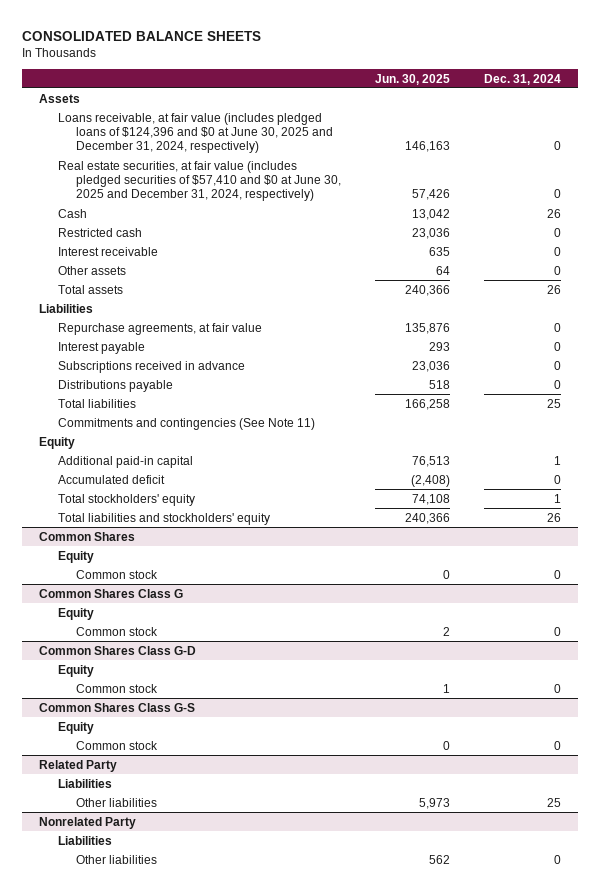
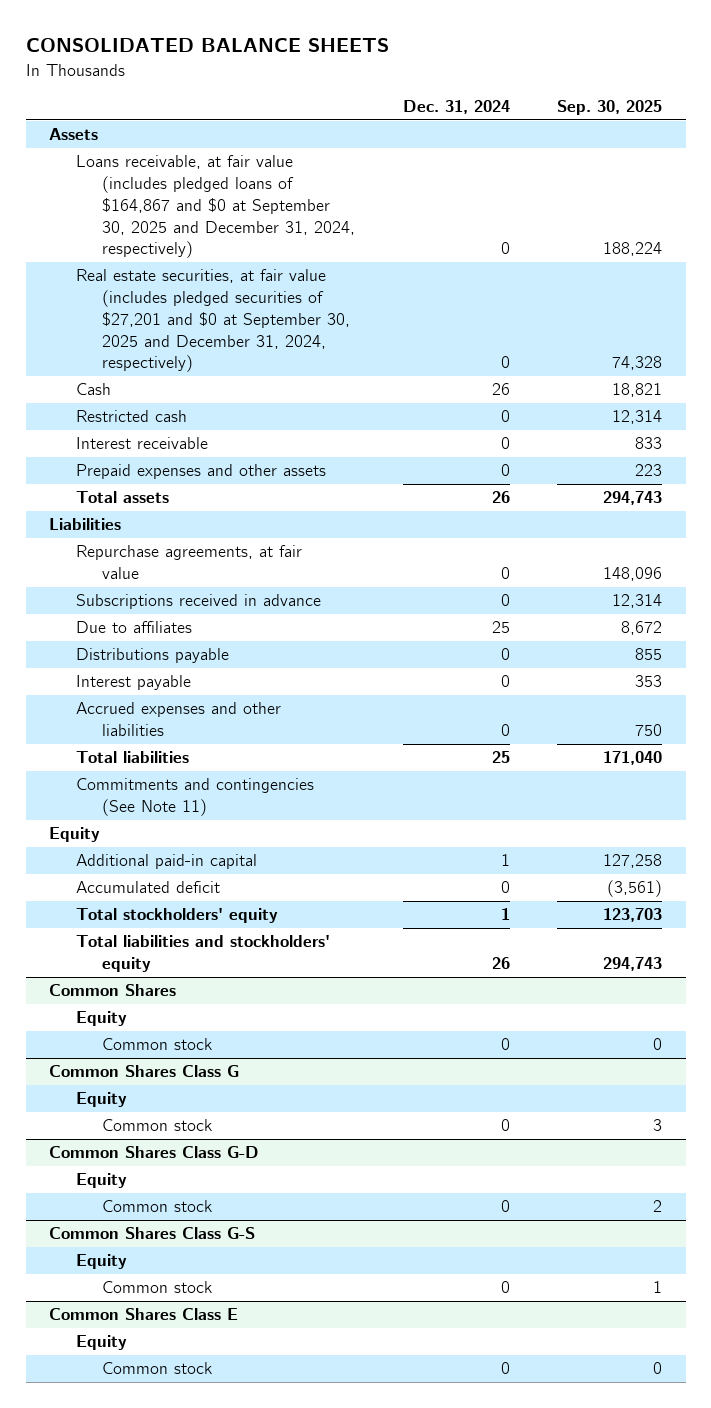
[375,73,451,85] Jun. 30, 2025 -> none
none -> [557,100,663,116] Sep. 30, 2025
[57,112,334,154] Loans receivable, at fair value (includes pledged loans of $124,396 and $0 at June 30, 2025 and December 31, 2024, respectively) -> [75,155,356,259] Loans receivable, at fair value (includes pledged loans of $164,867 and $0 at September 30, 2025 and December 31, 2024, respectively)
[57,160,342,202] Real estate securities, at fair value (includes pledged securities of $57,410 and $0 at June 30, 2025 and December 31, 2024, respectively) -> [75,269,351,373] Real estate securities, at fair value (includes pledged securities of $27,201 and $0 at September 30, 2025 and December 31, 2024, respectively)
[57,265,126,275] Other assets -> none
none -> [75,464,326,480] Prepaid expenses and other assets
none -> [75,621,192,634] Due to affiliates
[57,341,145,354] Interest payable -> [75,675,191,691] Interest payable
none -> [75,702,281,737] Accrued expenses and other liabilities
[39,759,118,772] Related Party -> none
[57,778,112,788] Liabilities -> none
[76,797,158,807] Other liabilities -> none
[39,816,137,829] Nonrelated Party -> none
[57,835,112,845] Liabilities -> none
[76,854,158,864] Other liabilities -> none
none -> [49,1308,239,1321] Common Shares Class E
none -> [75,1335,127,1351] Equity
none -> [102,1362,213,1375] Common stock

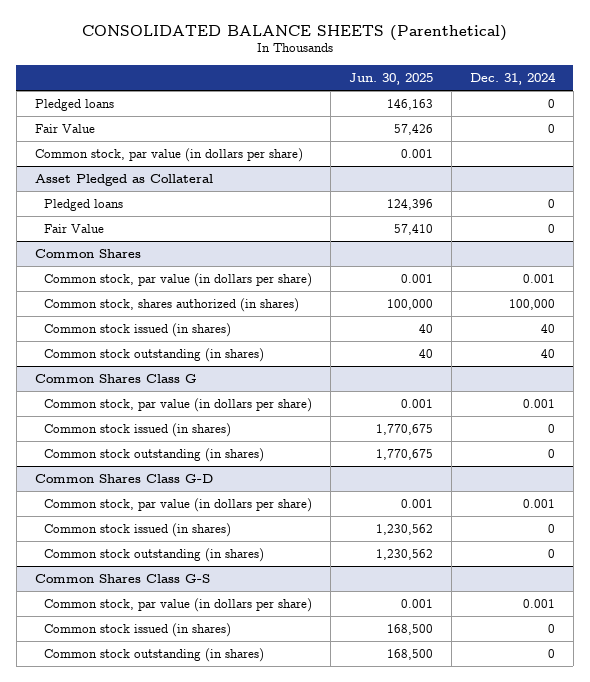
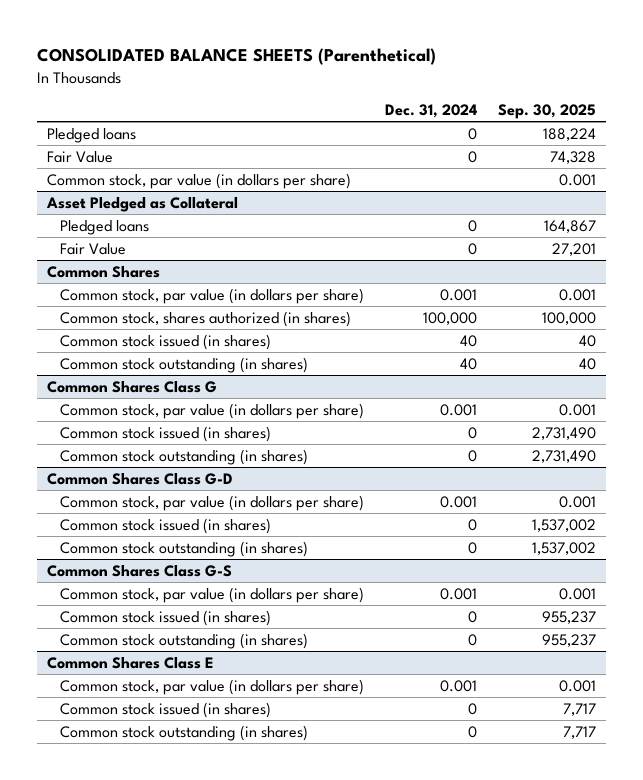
[348,72,433,85] Jun. 30, 2025 -> none
none -> [497,103,596,119] Sep. 30, 2025
none -> [47,656,215,669] Common Shares Class E
none -> [60,678,365,695] Common stock, par value (in dollars per share)
none -> [60,701,272,718] Common stock issued (in shares)
none -> [60,724,309,741] Common stock outstanding (in shares)

